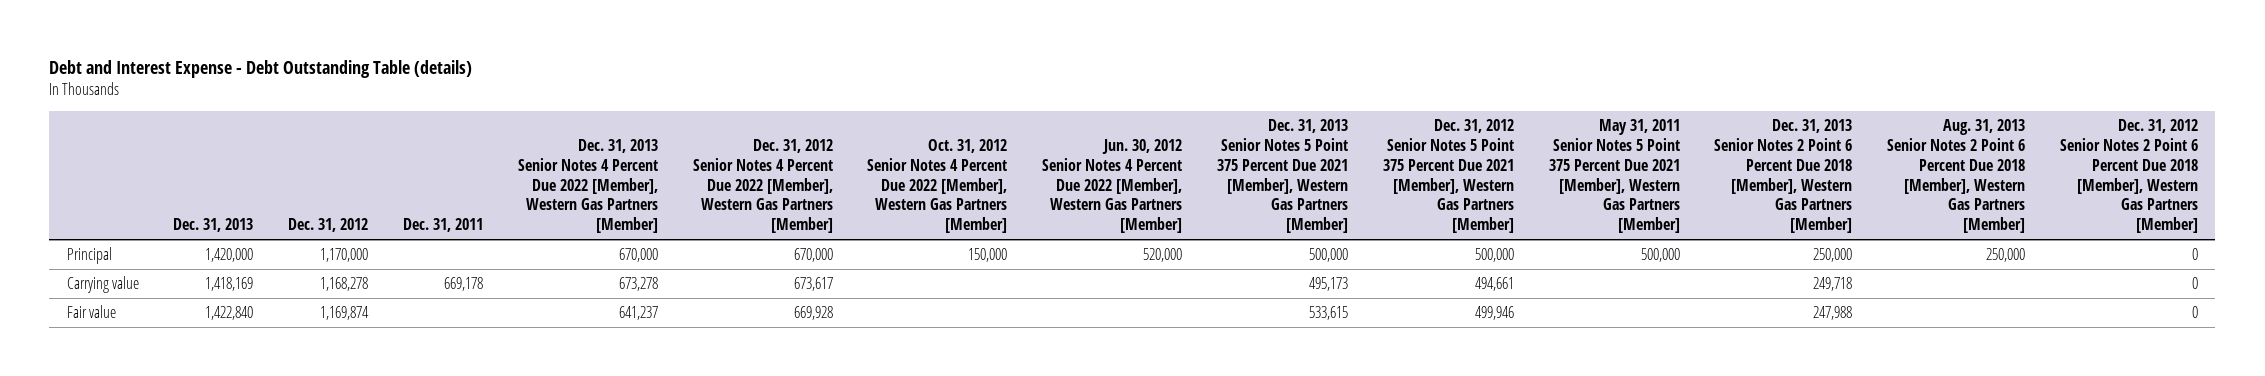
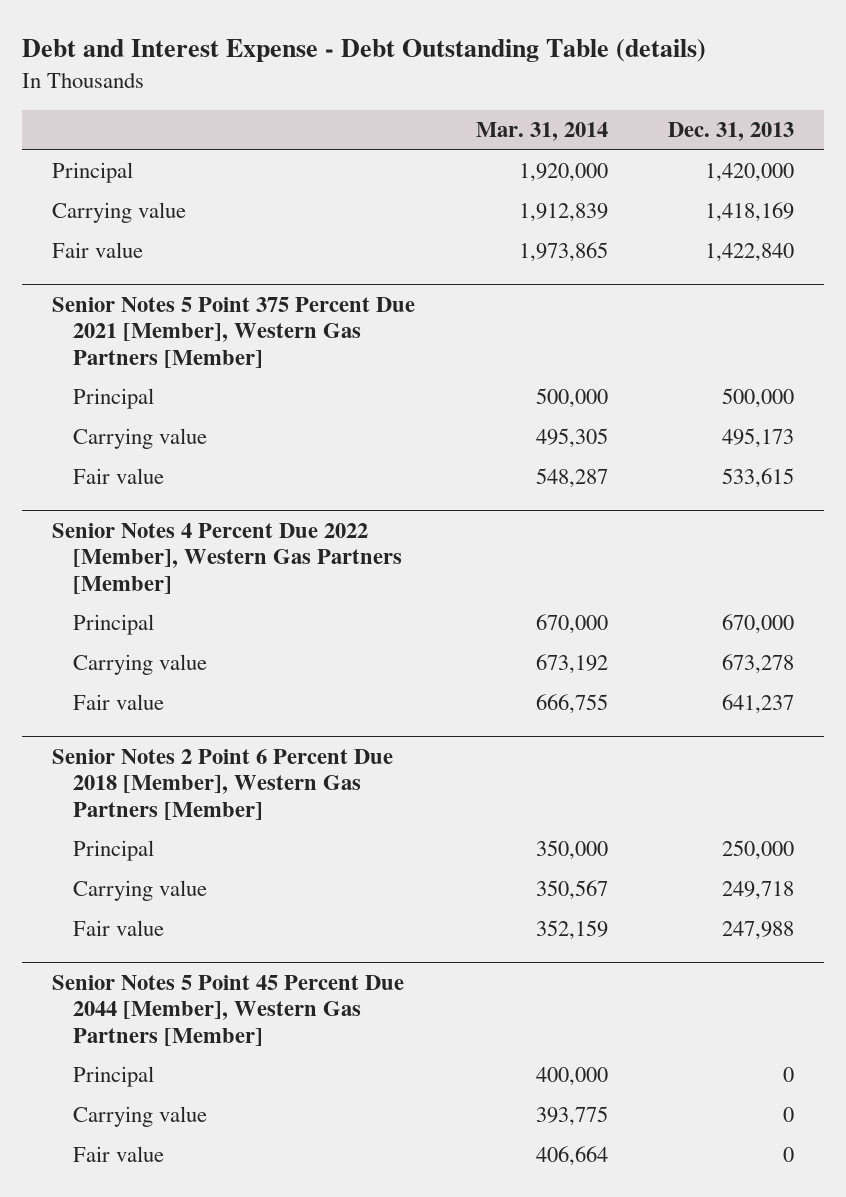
[288,218,369,233] Dec. 31, 2012 -> none
[403,218,484,233] Dec. 31, 2011 -> none
[517,138,658,234] Dec. 31, 2013 Senior Notes 4 Percent Due 2022 [Member], Western Gas Partners [Member] -> none
[692,138,833,234] Dec. 31, 2012 Senior Notes 4 Percent Due 2022 [Member], Western Gas Partners [Member] -> none
[867,138,1008,234] Oct. 31, 2012 Senior Notes 4 Percent Due 2022 [Member], Western Gas Partners [Member] -> none
[1042,138,1183,234] Jun. 30, 2012 Senior Notes 4 Percent Due 2022 [Member], Western Gas Partners [Member] -> none
[1217,118,1349,234] Dec. 31, 2013 Senior Notes 5 Point 375 Percent Due 2021 [Member], Western Gas Partners [Member] -> none
[1382,118,1514,234] Dec. 31, 2012 Senior Notes 5 Point 375 Percent Due 2021 [Member], Western Gas Partners [Member] -> none
[1548,118,1680,234] May 31, 2011 Senior Notes 5 Point 375 Percent Due 2021 [Member], Western Gas Partners [Member] -> none
[1714,118,1853,234] Dec. 31, 2013 Senior Notes 2 Point 6 Percent Due 2018 [Member], Western Gas Partners [Member] -> none
[1887,118,2026,234] Aug. 31, 2013 Senior Notes 2 Point 6 Percent Due 2018 [Member], Western Gas Partners [Member] -> none
[2059,118,2198,234] Dec. 31, 2012 Senior Notes 2 Point 6 Percent Due 2018 [Member], Western Gas Partners [Member] -> none
none -> [475,122,608,142] Mar. 31, 2014
none -> [52,296,416,368] Senior Notes 5 Point 375 Percent Due 2021 [Member], Western Gas Partners [Member]
none -> [72,388,154,410] Principal
none -> [72,428,207,450] Carrying value
none -> [72,468,164,485] Fair value
none -> [52,522,402,594] Senior Notes 4 Percent Due 2022 [Member], Western Gas Partners [Member]
none -> [72,614,154,636] Principal
none -> [72,654,207,676] Carrying value
none -> [72,694,164,711] Fair value
none -> [52,748,394,820] Senior Notes 2 Point 6 Percent Due 2018 [Member], Western Gas Partners [Member]
none -> [72,840,154,862] Principal
none -> [72,880,207,902] Carrying value
none -> [72,920,164,937] Fair value
none -> [52,974,405,1046] Senior Notes 5 Point 45 Percent Due 2044 [Member], Western Gas Partners [Member]
none -> [72,1066,154,1088] Principal
none -> [72,1106,207,1128] Carrying value
none -> [72,1146,164,1163] Fair value

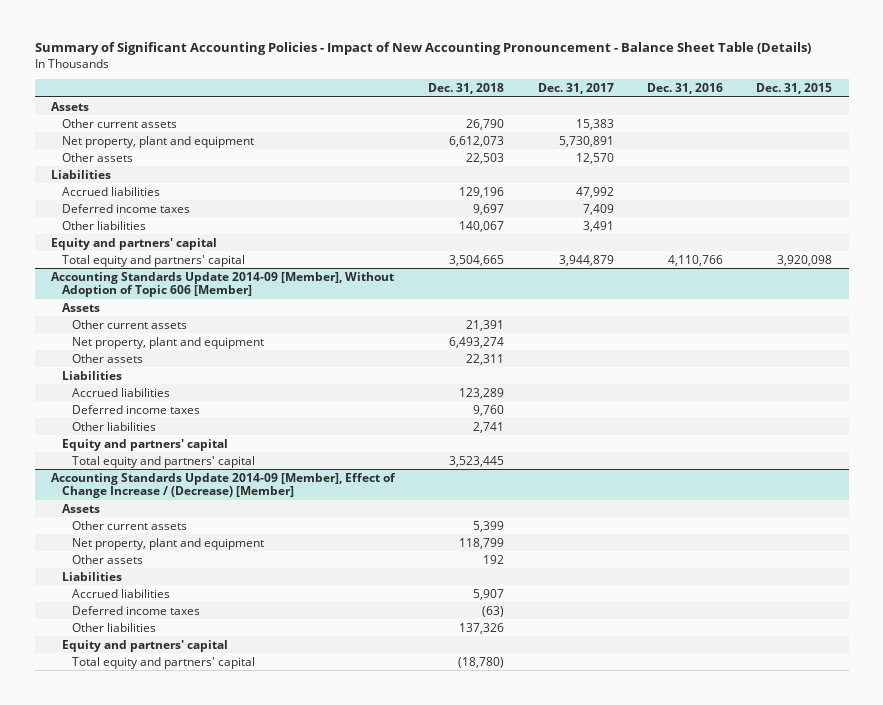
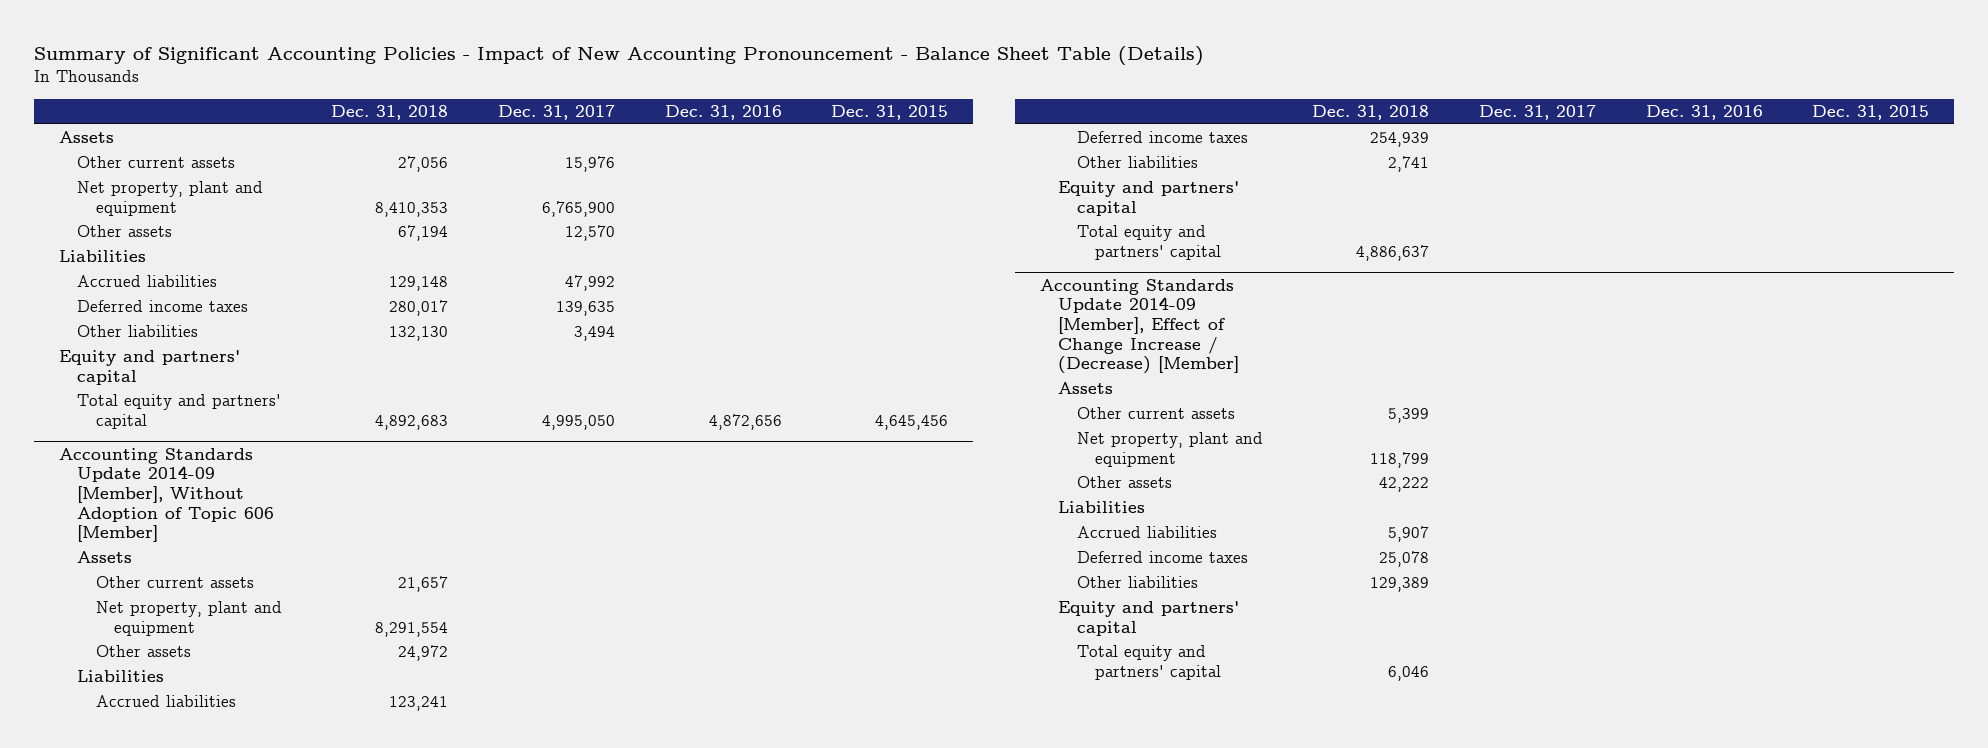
[466,118,505,130] 26,790 -> [398,156,449,173] 27,056
[575,118,614,130] 15,383 -> [564,156,615,173] 15,976
[449,135,505,147] 6,612,073 -> [375,201,449,217] 8,410,353
[558,135,614,147] 5,730,891 -> [541,200,615,217] 6,765,900
[466,152,505,164] 22,503 -> [398,225,449,242] 67,194
[459,186,505,198] 129,196 -> [389,276,449,292] 129,148
[473,203,505,215] 9,697 -> [389,300,449,317] 280,017
[582,203,614,215] 7,409 -> [555,301,615,317] 139,635
[459,220,505,232] 140,067 -> [389,326,449,342] 132,130
[582,220,614,232] 3,491 -> [573,326,615,342] 3,494
[449,254,505,266] 3,504,665 -> [375,414,449,430] 4,892,683
[558,254,614,266] 3,944,879 -> [541,414,615,430] 4,995,050
[667,254,723,266] 4,110,766 -> [708,413,782,430] 4,872,656
[777,254,833,266] 3,920,098 -> [875,414,949,430] 4,645,456
[466,319,505,331] 21,391 -> [398,576,449,593] 21,657
[449,336,505,348] 6,493,274 -> [375,621,449,637] 8,291,554
[466,353,505,365] 22,311 -> [398,645,449,662] 24,972
[459,387,505,399] 123,289 -> [389,696,449,712] 123,241
[473,404,505,416] 9,760 -> [1370,132,1430,148] 254,939
[449,455,505,467] 3,523,445 -> [1356,244,1430,261] 4,886,637
[483,554,505,564] 192 -> [1379,477,1430,493] 42,222
[482,605,505,617] (63) -> [1379,551,1430,568] 25,078
[459,622,505,634] 137,326 -> [1370,577,1430,593] 129,389
[458,656,505,668] (18,780) -> [1388,665,1430,681] 6,046

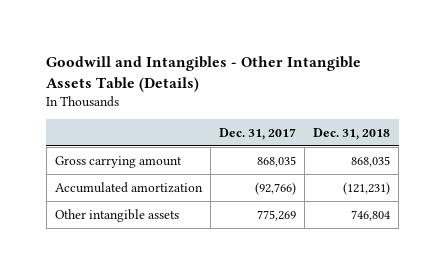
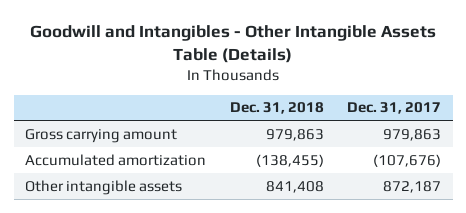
[256,155,296,167] 868,035 -> [382,128,441,141] 979,863
[351,155,391,167] 868,035 -> [265,128,324,141] 979,863
[254,181,296,195] (92,766) -> [372,153,441,167] (107,676)
[343,181,391,195] (121,231) -> [255,153,324,167] (138,455)
[256,209,296,221] 775,269 -> [382,180,441,193] 872,187
[351,209,391,221] 746,804 -> [265,180,324,193] 841,408

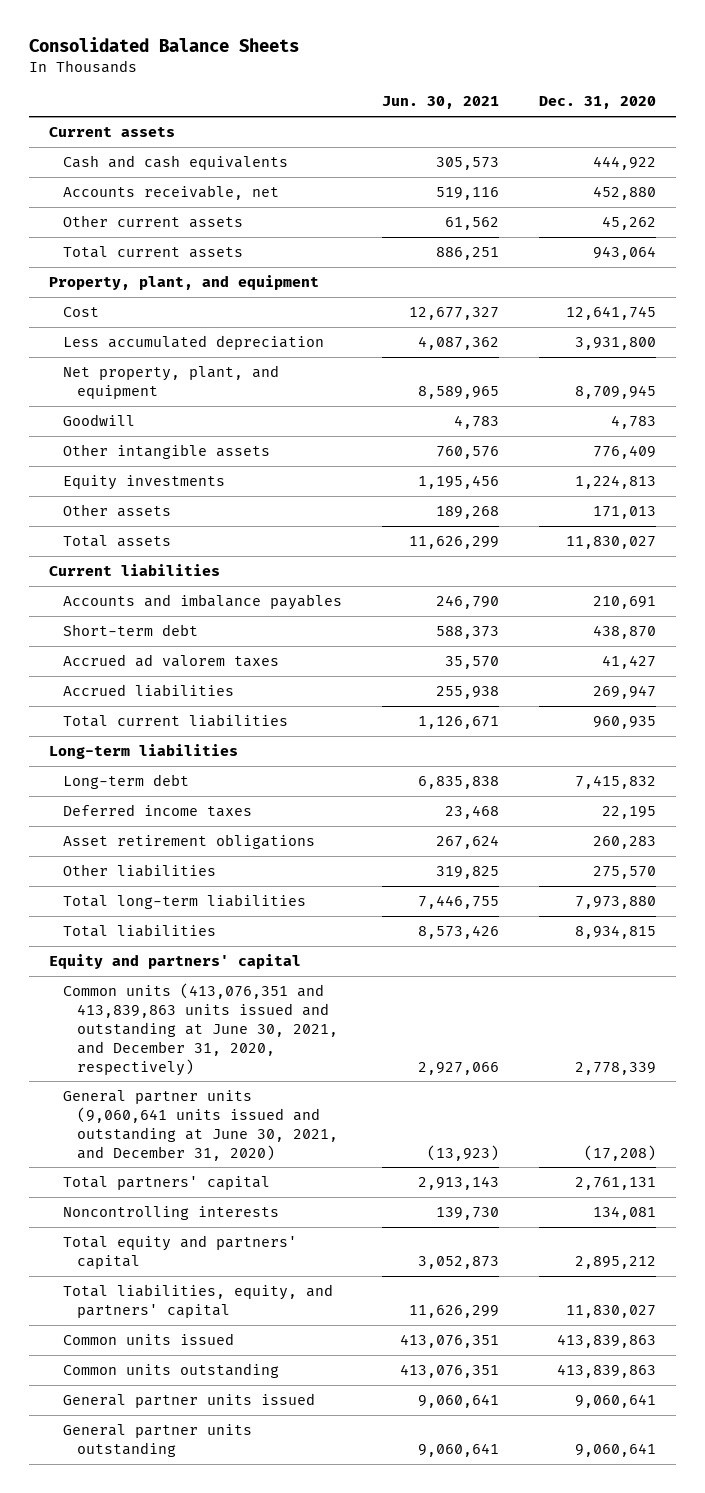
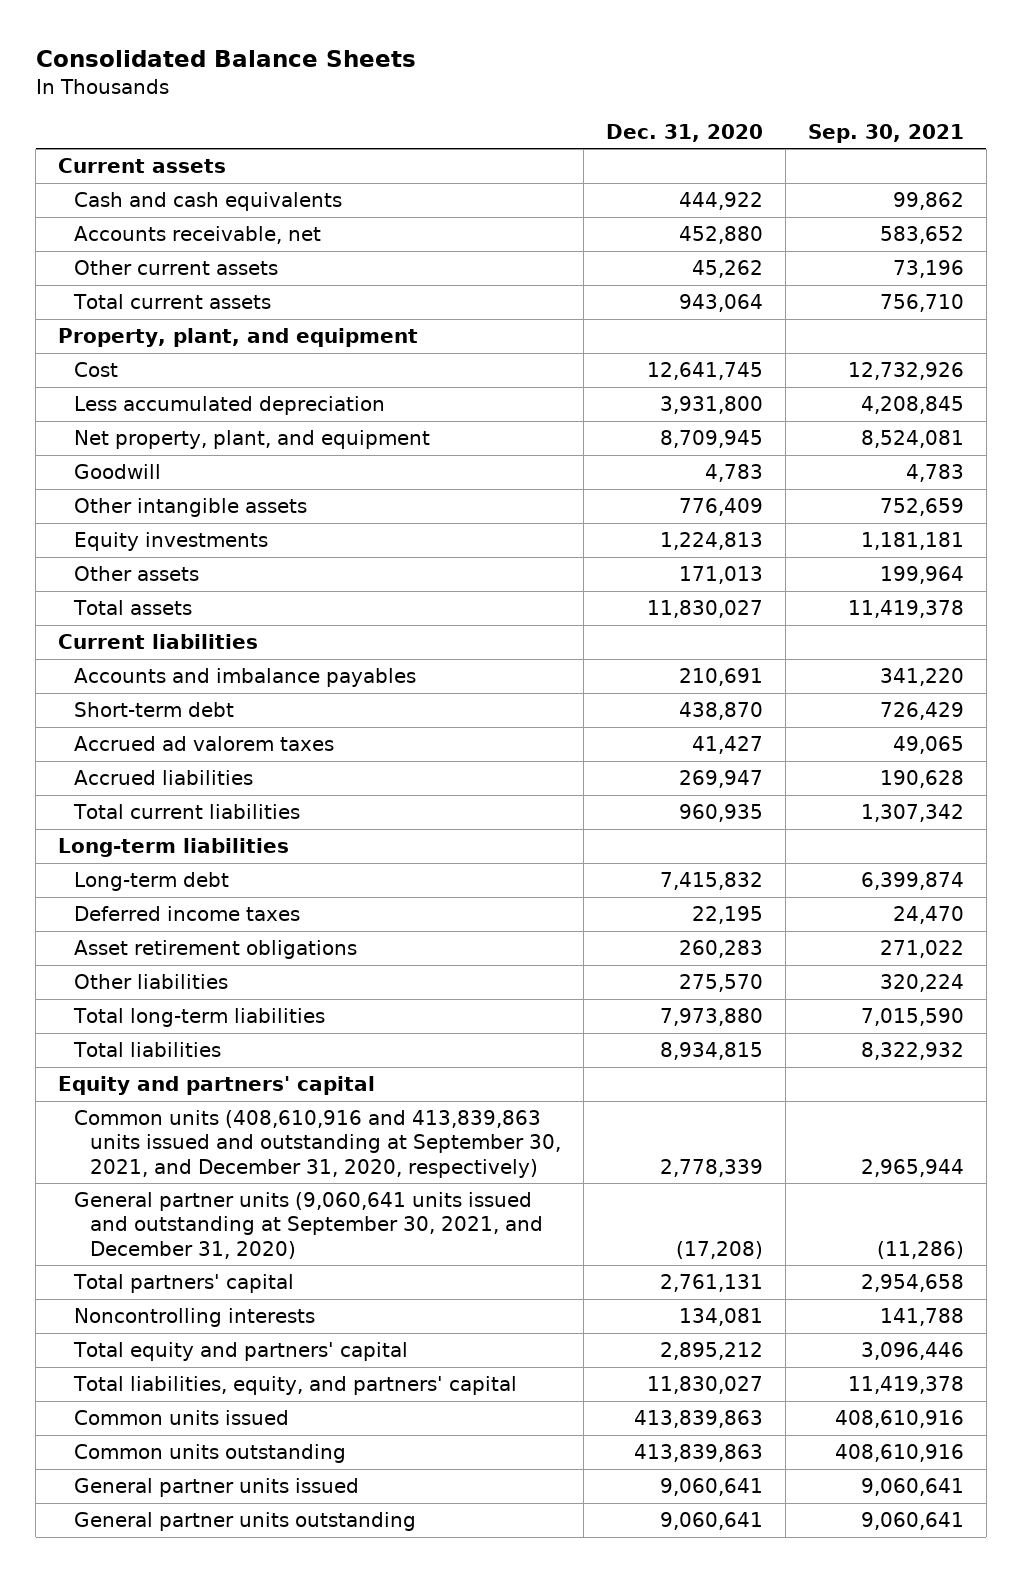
[382,96,500,110] Jun. 30, 2021 -> none
none -> [807,123,964,143] Sep. 30, 2021
[63,982,339,1076] Common units (413,076,351 and 413,839,863 units issued and outstanding at June 30, 2021, and December 31, 2020, respectively) -> [74,1110,562,1178] Common units (408,610,916 and 413,839,863 units issued and outstanding at September 30, 2021, and December 31, 2020, respectively)
[63,1089,339,1161] General partner units (9,060,641 units issued and outstanding at June 30, 2021, and December 31, 2020) -> [74,1192,544,1259] General partner units (9,060,641 units issued and outstanding at September 30, 2021, and December 31, 2020)

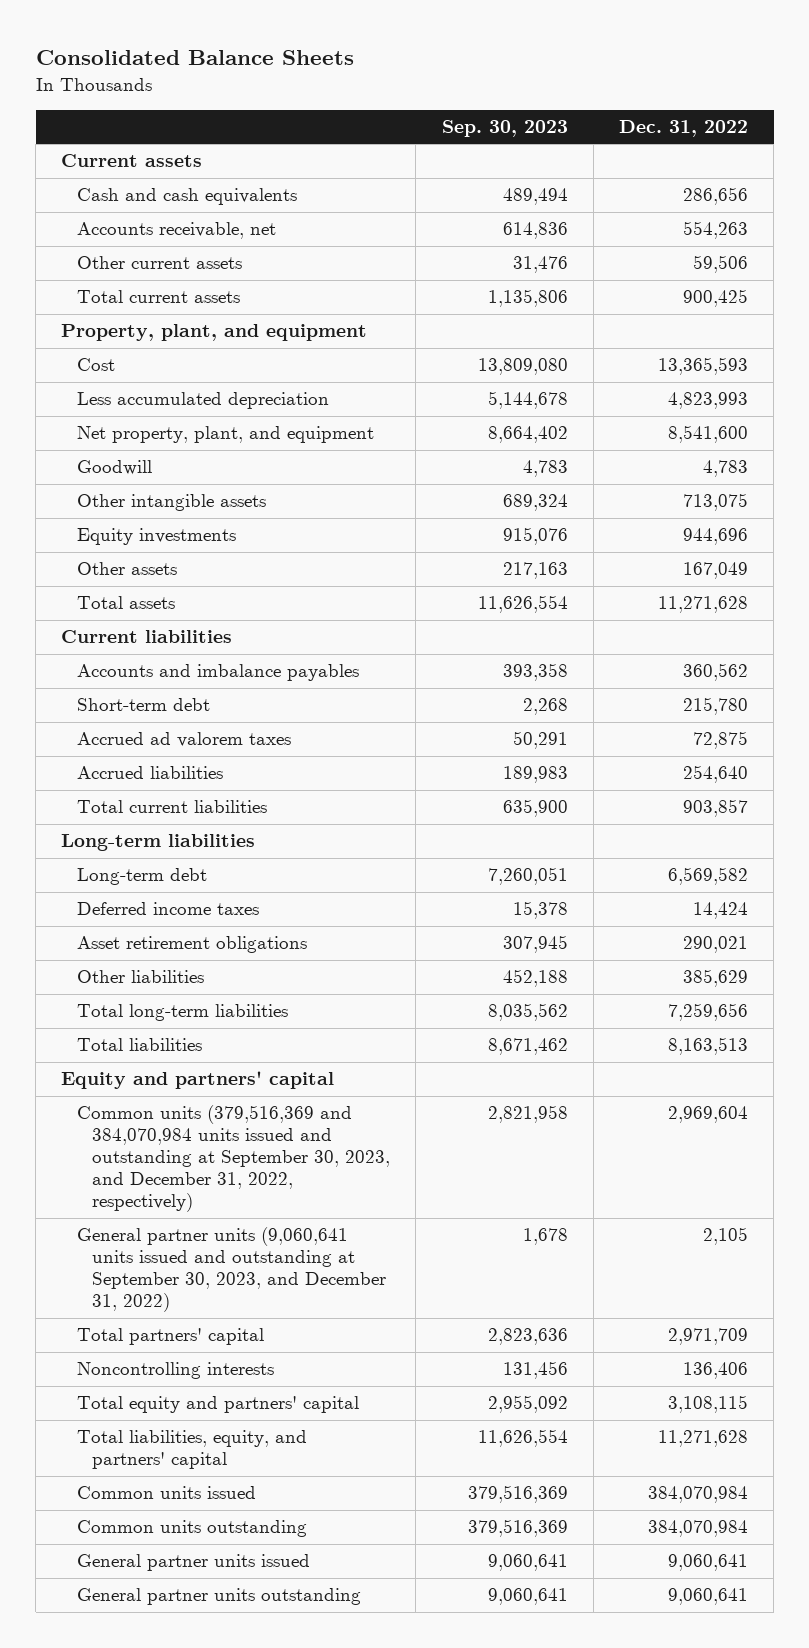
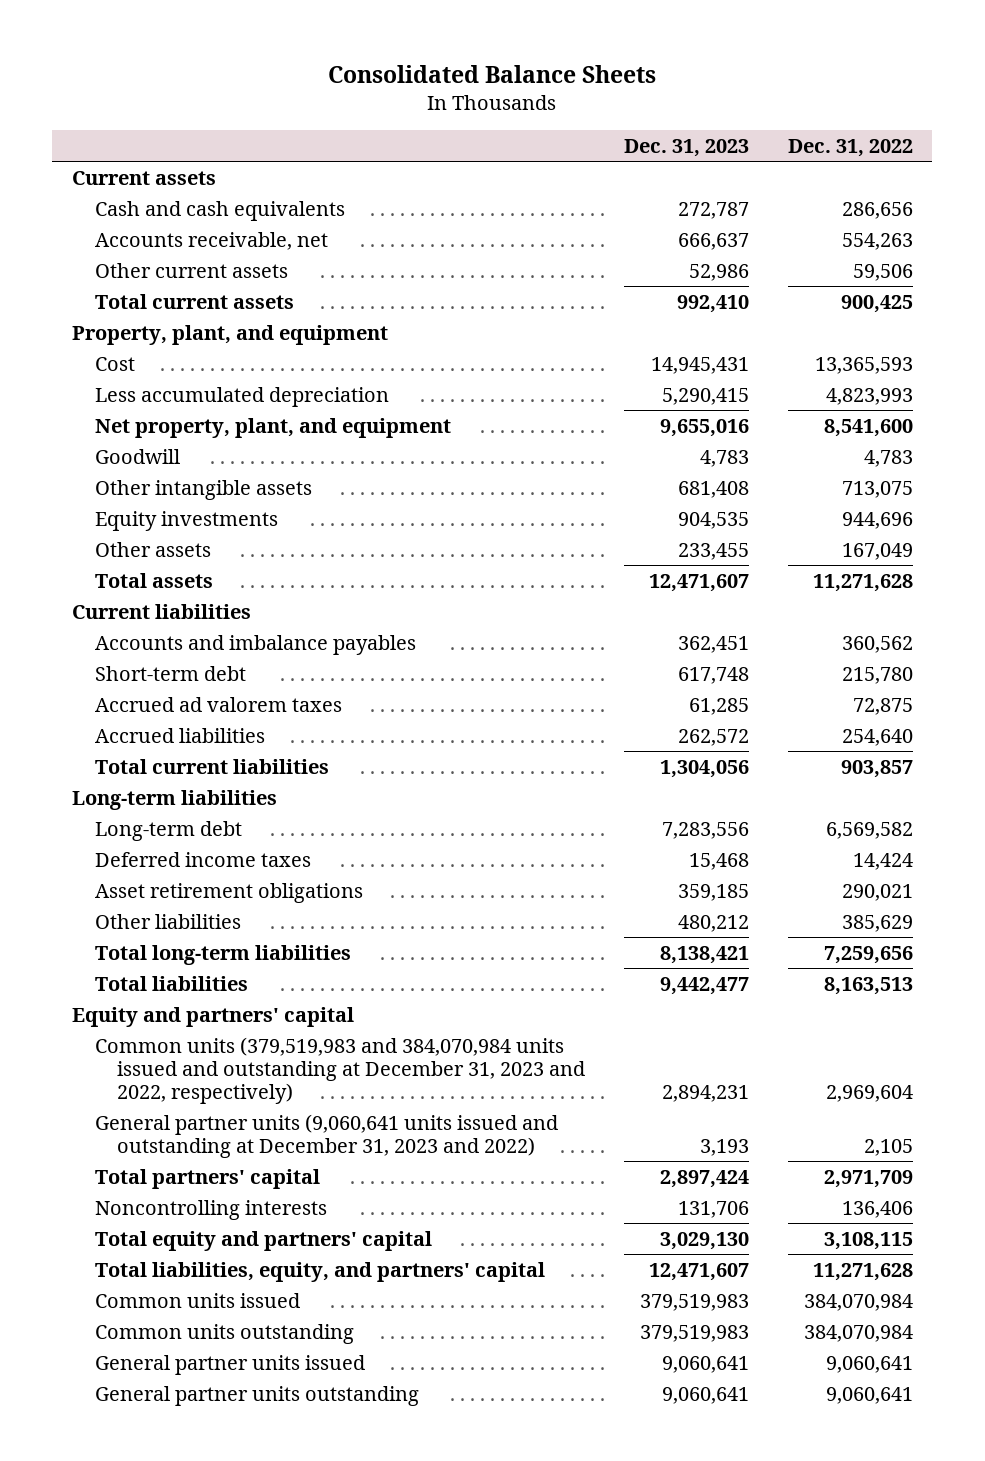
[441,120,568,138] Sep. 30, 2023 -> none
none -> [624,138,750,157] Dec. 31, 2023
[76,1105,391,1213] Common units (379,516,369 and 384,070,984 units issued and outstanding at September 30, 2023, and December 31, 2022, respectively) -> [94,1036,586,1104] Common units (379,519,983 and 384,070,984 units issued and outstanding at December 31, 2023 and 2022, respectively)
[76,1227,387,1313] General partner units (9,060,641 units issued and outstanding at September 30, 2023, and December 31, 2022) -> [94,1113,558,1158] General partner units (9,060,641 units issued and outstanding at December 31, 2023 and 2022)

